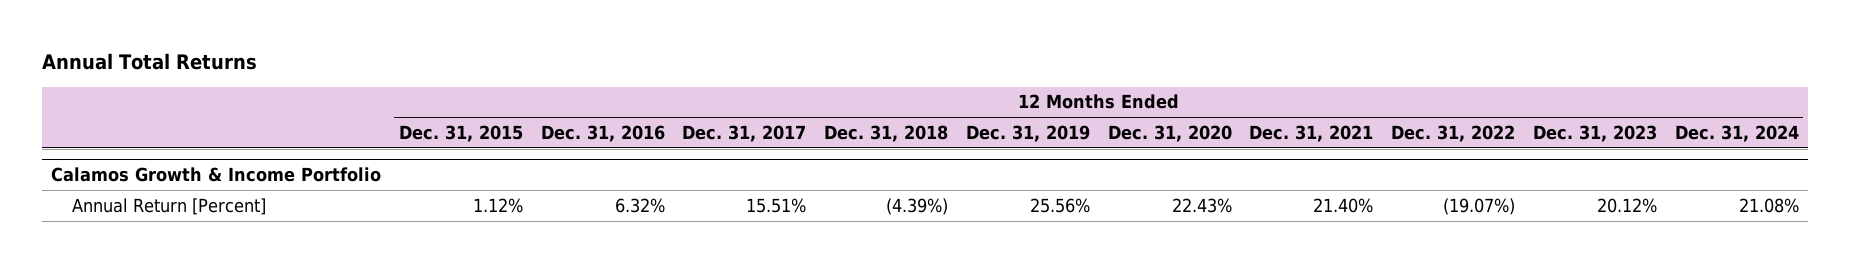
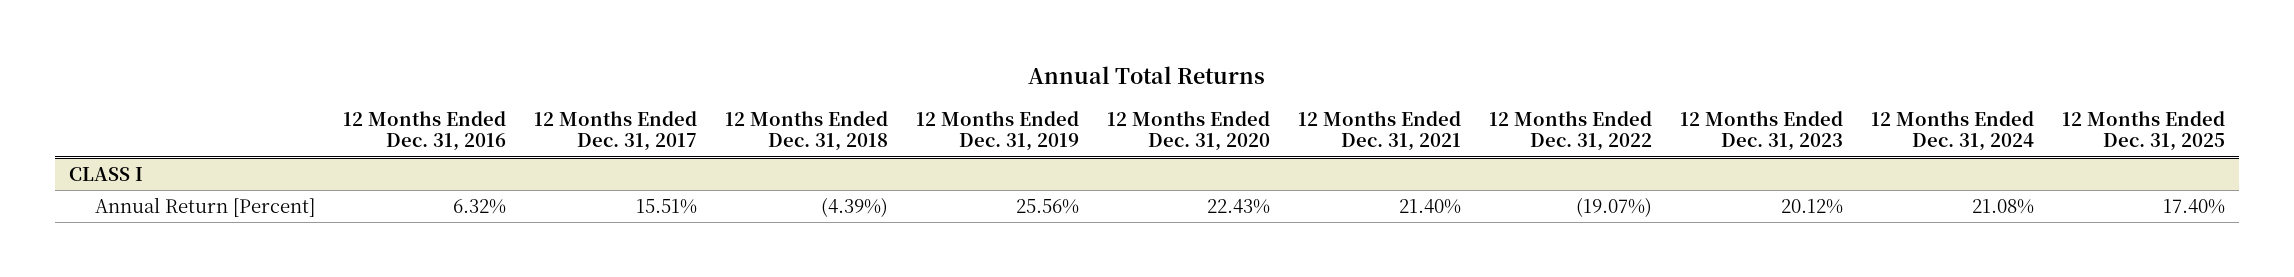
[398,124,523,142] Dec. 31, 2015 -> none
none -> [2062,110,2226,152] 12 Months Ended Dec. 31, 2025
[50,167,381,183] Calamos Growth & Income Portfolio -> [69,166,144,181] CLASS I

